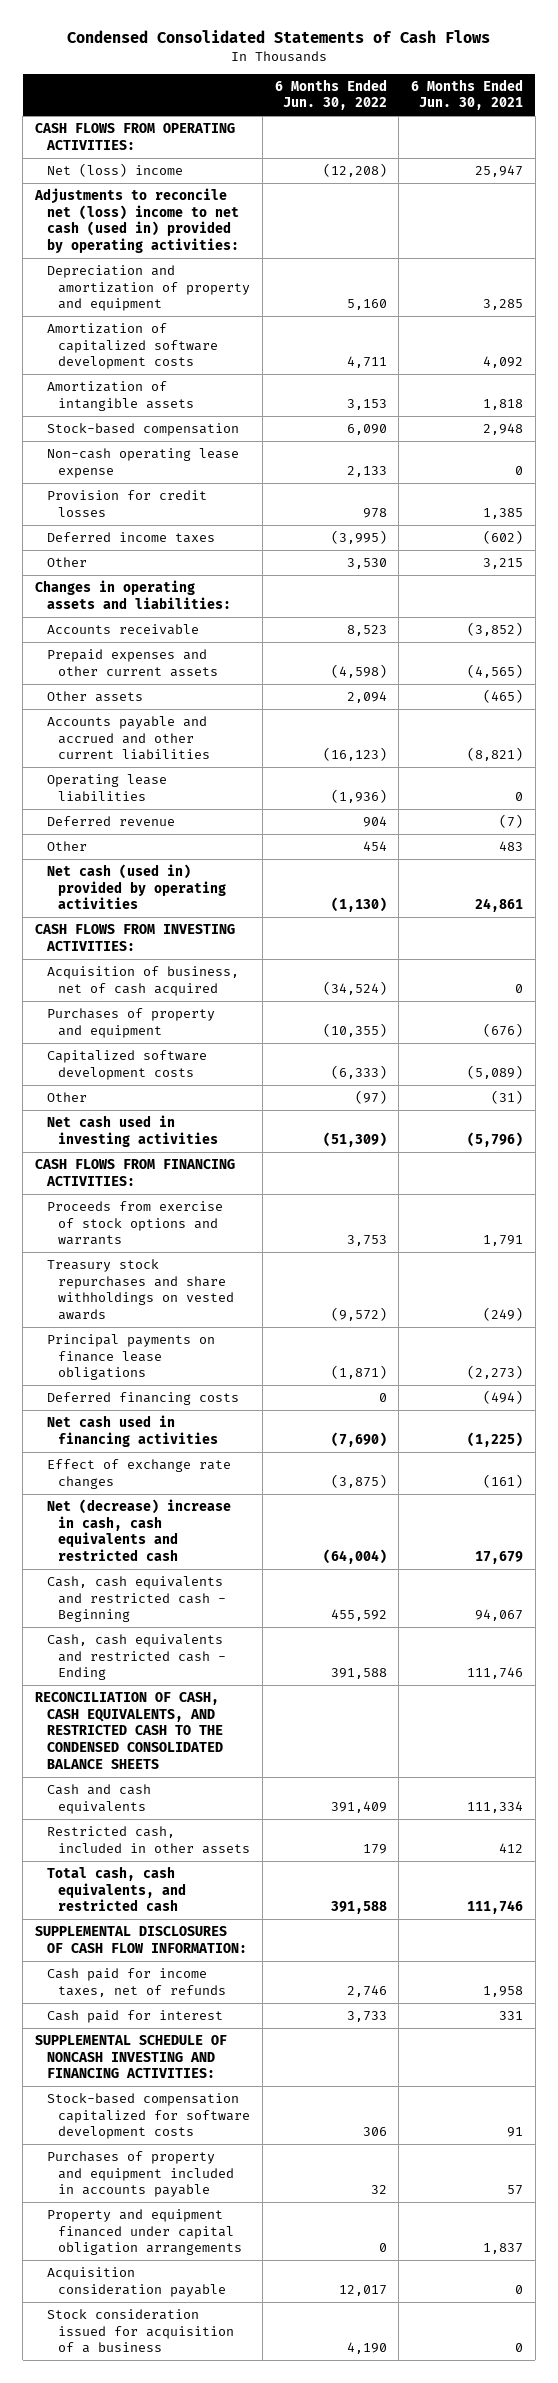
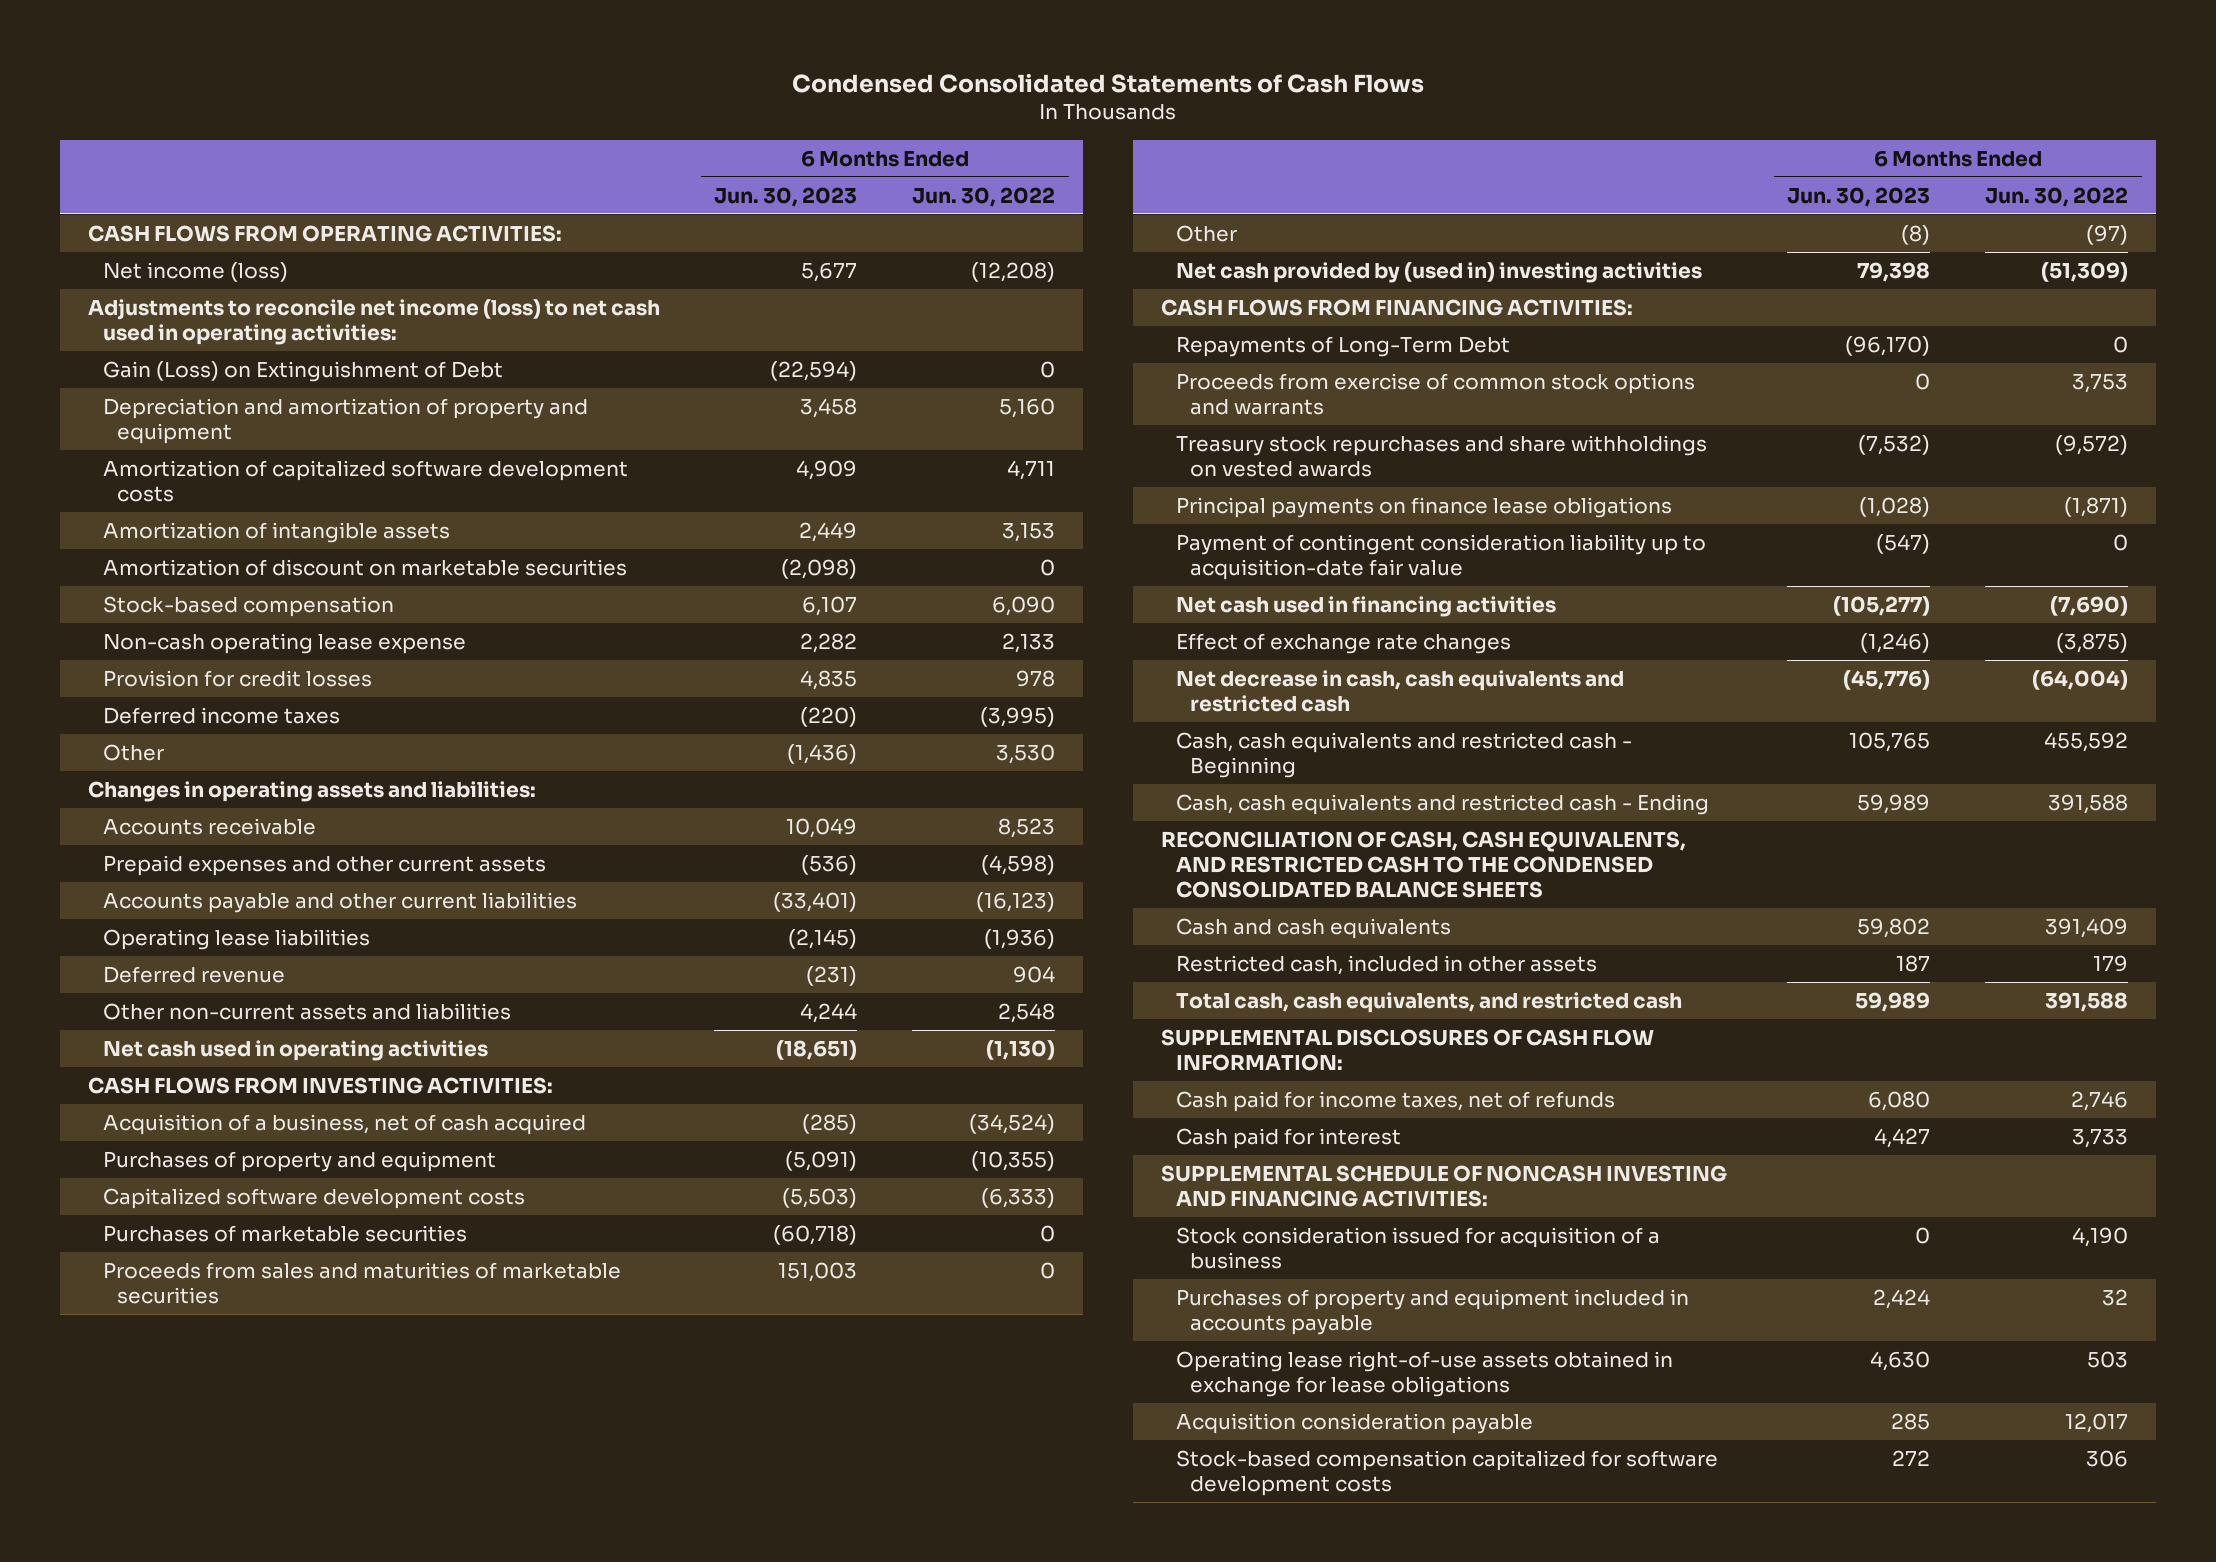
[411,78,524,111] 6 Months Ended Jun. 30, 2021 -> none
none -> [714,186,858,207] Jun. 30, 2023
[46,162,183,177] Net (loss) income -> [102,261,288,282] Net income (loss)
[34,187,239,254] Adjustments to reconcile net (loss) income to net cash (used in) provided by operating activities: -> [87,298,660,345] Adjustments to reconcile net income (loss) to net cash used in operating activities:
none -> [102,360,503,382] Gain (Loss) on Extinguishment of Debt
none -> [102,558,627,576] Amortization of discount on marketable securities
[46,690,143,702] Other assets -> none
[46,715,211,761] Accounts payable and accrued and other current liabilities -> [102,891,577,913] Accounts payable and other current liabilities
[46,840,87,851] Other -> none
none -> [102,1002,511,1020] Other non-current assets and liabilities
[46,863,227,910] Net cash (used in) provided by operating activities -> [102,1039,488,1061] Net cash used in operating activities
[46,965,239,996] Acquisition of business, net of cash acquired -> [102,1113,586,1135] Acquisition of a business, net of cash acquired
none -> [102,1224,467,1242] Purchases of marketable securities
none -> [102,1261,621,1304] Proceeds from sales and maturities of marketable securities
[46,1114,219,1147] Net cash used in investing activities -> [1175,261,1702,283] Net cash provided by (used in) investing activities
none -> [1175,335,1510,357] Repayments of Long-Term Debt
[46,1200,223,1246] Proceeds from exercise of stock options and warrants -> [1175,372,1695,415] Proceeds from exercise of common stock options and warrants
[46,1391,239,1405] Deferred financing costs -> none
none -> [1175,533,1706,580] Payment of contingent consideration liability up to acquisition-date fair value
[46,1498,231,1562] Net (decrease) increase in cash, cash equivalents and restricted cash -> [1175,669,1624,712] Net decrease in cash, cash equivalents and restricted cash
[46,2308,235,2354] Stock consideration issued for acquisition of a business -> [1175,1226,1660,1269] Stock consideration issued for acquisition of a business
[46,2208,243,2256] Property and equipment financed under capital obligation arrangements -> none
none -> [1175,1350,1673,1397] Operating lease right-of-use assets obtained in exchange for lease obligations
[46,2092,251,2140] Stock-based compensation capitalized for software development costs -> [1175,1449,1718,1496] Stock-based compensation capitalized for software development costs

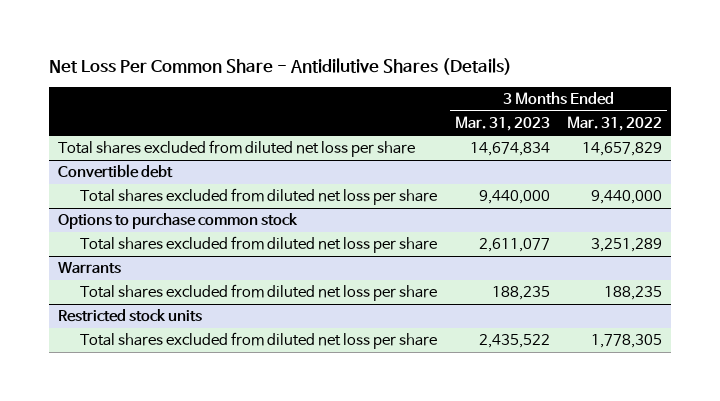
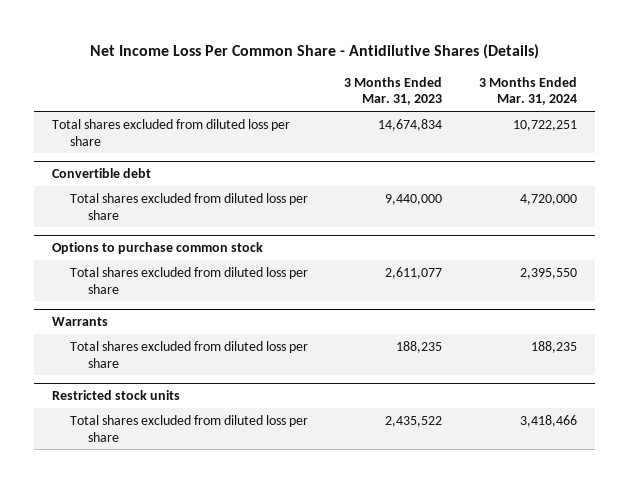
[48,57,512,75] Net Loss Per Common Share - Antidilutive Shares (Details) -> [89,44,539,60] Net Income Loss Per Common Share - Antidilutive Shares (Details)
[567,116,663,132] Mar. 31, 2022 -> none
none -> [478,76,577,106] 3 Months Ended Mar. 31, 2024
[57,140,415,158] Total shares excluded from diluted net loss per share -> [52,118,291,146] Total shares excluded from diluted loss per share
[80,188,438,206] Total shares excluded from diluted net loss per share -> [70,192,309,220] Total shares excluded from diluted loss per share
[80,236,438,254] Total shares excluded from diluted net loss per share -> [70,266,309,294] Total shares excluded from diluted loss per share
[80,284,438,302] Total shares excluded from diluted net loss per share -> [70,340,309,368] Total shares excluded from diluted loss per share
[80,332,438,350] Total shares excluded from diluted net loss per share -> [70,414,309,442] Total shares excluded from diluted loss per share

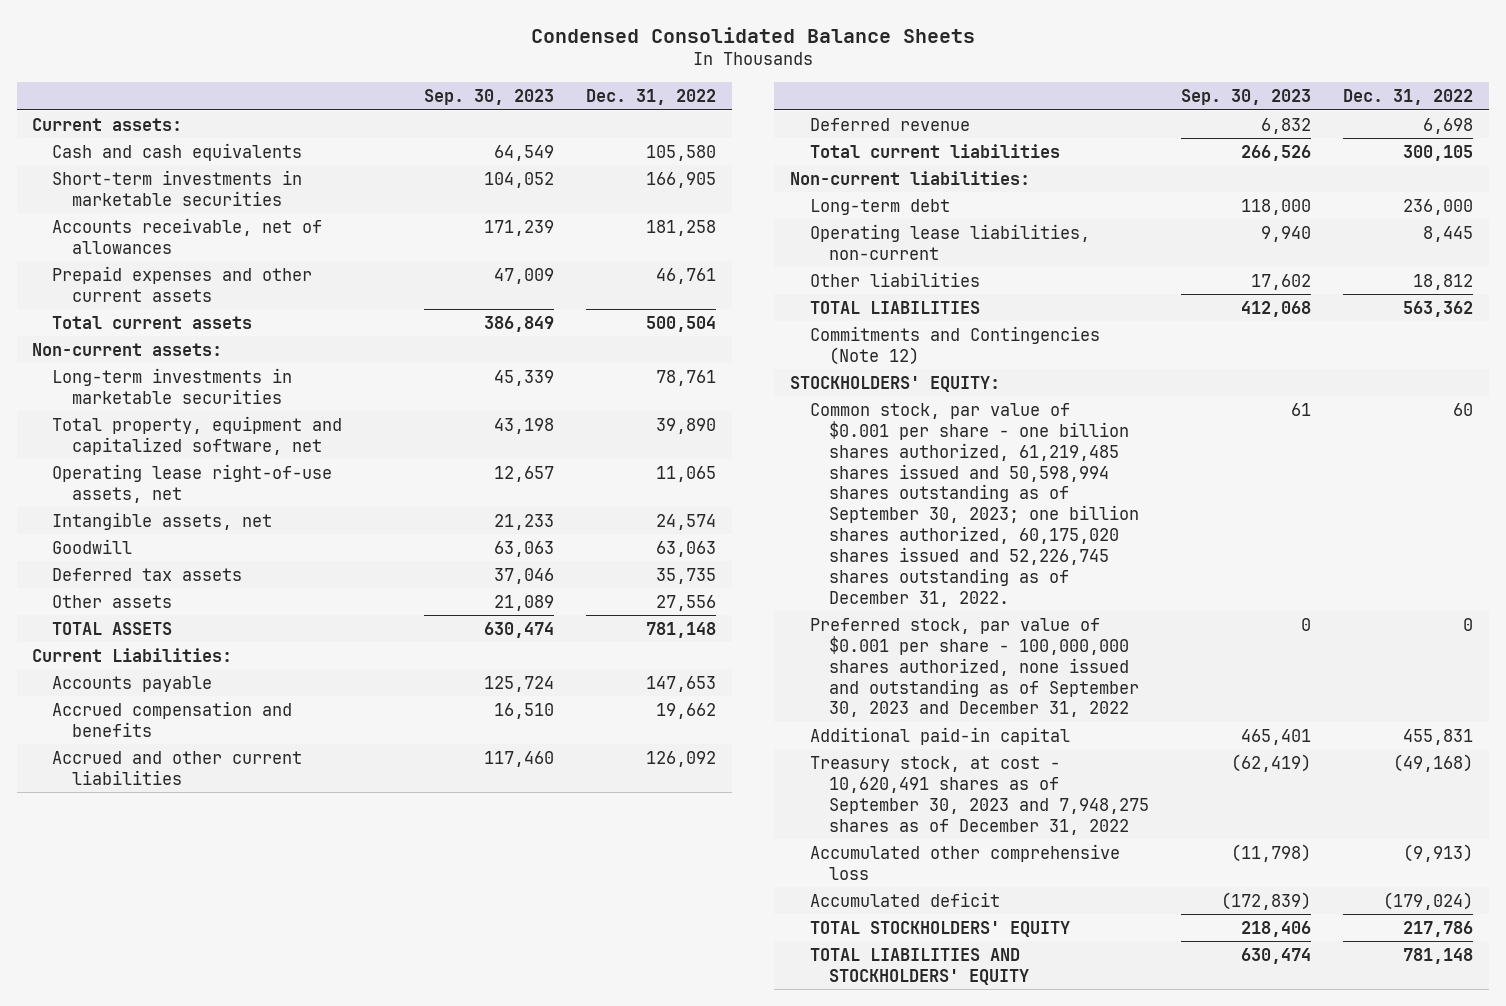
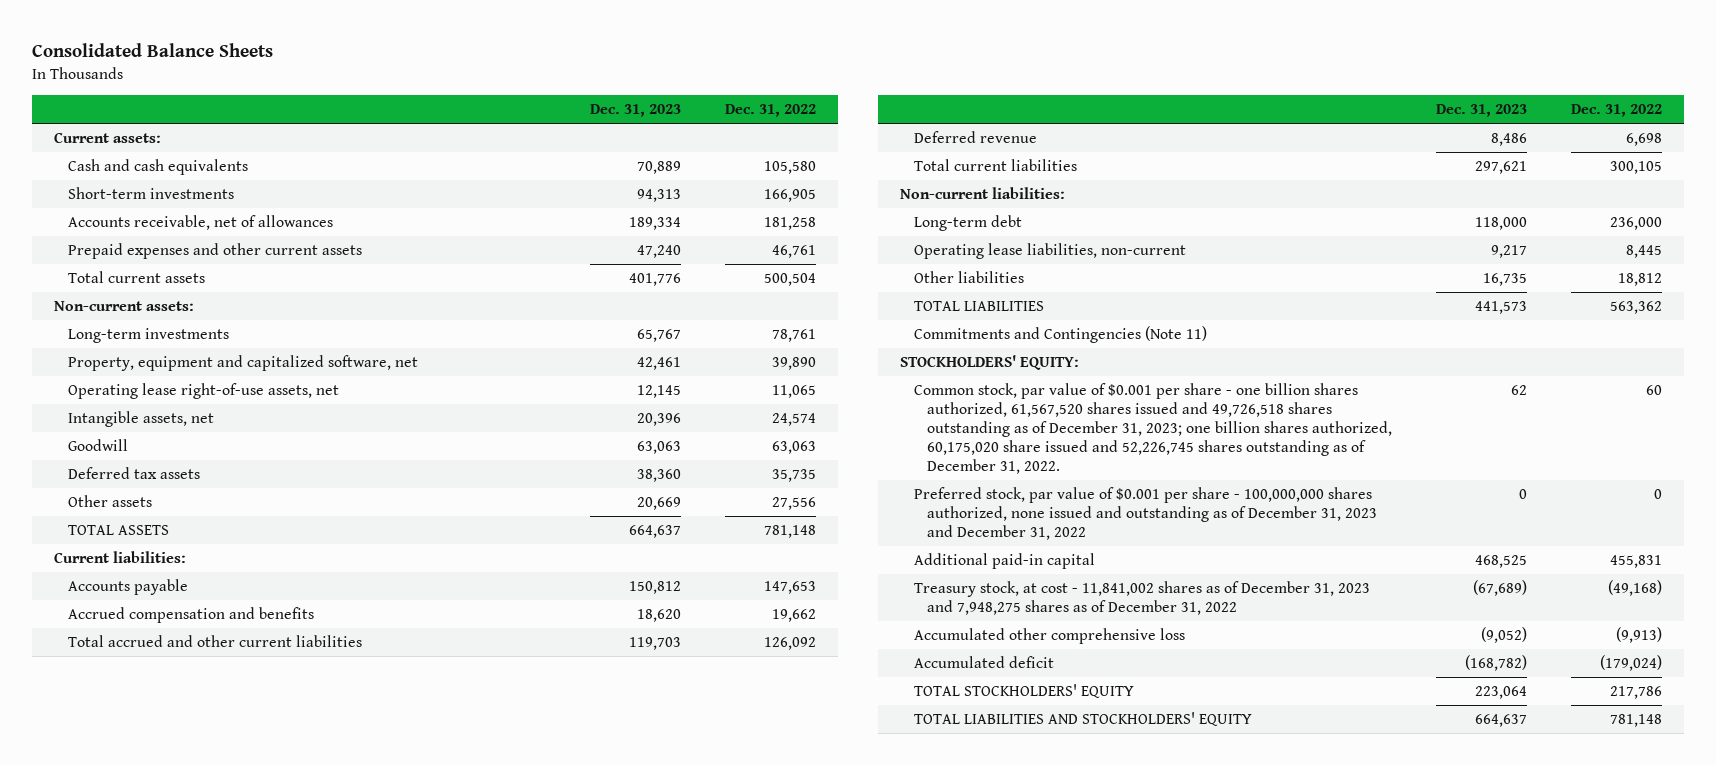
[530,26,975,43] Condensed Consolidated Balance Sheets -> [32,43,274,58] Consolidated Balance Sheets
[423,89,554,106] Sep. 30, 2023 -> none
none -> [590,103,682,117] Dec. 31, 2023
[52,169,303,206] Short-term investments in marketable securities -> [67,187,234,200] Short-term investments
[52,367,293,404] Long-term investments in marketable securities -> [67,328,229,344] Long-term investments
[52,415,343,455] Total property, equipment and capitalized software, net -> [67,355,418,372] Property, equipment and capitalized software, net
[32,647,233,662] Current Liabilities: -> [54,551,187,564] Current liabilities:
[52,750,303,785] Accrued and other current liabilities -> [67,635,362,648] Total accrued and other current liabilities
[809,325,1100,365] Commitments and Contingencies (Note 12) -> [913,326,1207,344] Commitments and Contingencies (Note 11)
[809,402,1140,607] Common stock, par value of $0.001 per share - one billion shares authorized, 61,219,485 shares issued and 50,598,994 shares outstanding as of September 30, 2023; one billion shares authorized, 60,175,020 shares issued and 52,226,745 shares outstanding as of December 31, 2022. -> [913,383,1392,475] Common stock, par value of $0.001 per share - one billion shares authorized, 61,567,520 shares issued and 49,726,518 shares outstanding as of December 31, 2023; one billion shares authorized, 60,175,020 share issued and 52,226,745 shares outstanding as of December 31, 2022.
[809,617,1140,718] Preferred stock, par value of $0.001 per share - 100,000,000 shares authorized, none issued and outstanding as of September 30, 2023 and December 31, 2022 -> [913,487,1377,541] Preferred stock, par value of $0.001 per share - 100,000,000 shares authorized, none issued and outstanding as of December 31, 2023 and December 31, 2022
[809,755,1150,835] Treasury stock, at cost - 10,620,491 shares as of September 30, 2023 and 7,948,275 shares as of December 31, 2022 -> [913,581,1370,616] Treasury stock, at cost - 11,841,002 shares as of December 31, 2023 and 7,948,275 shares as of December 31, 2022

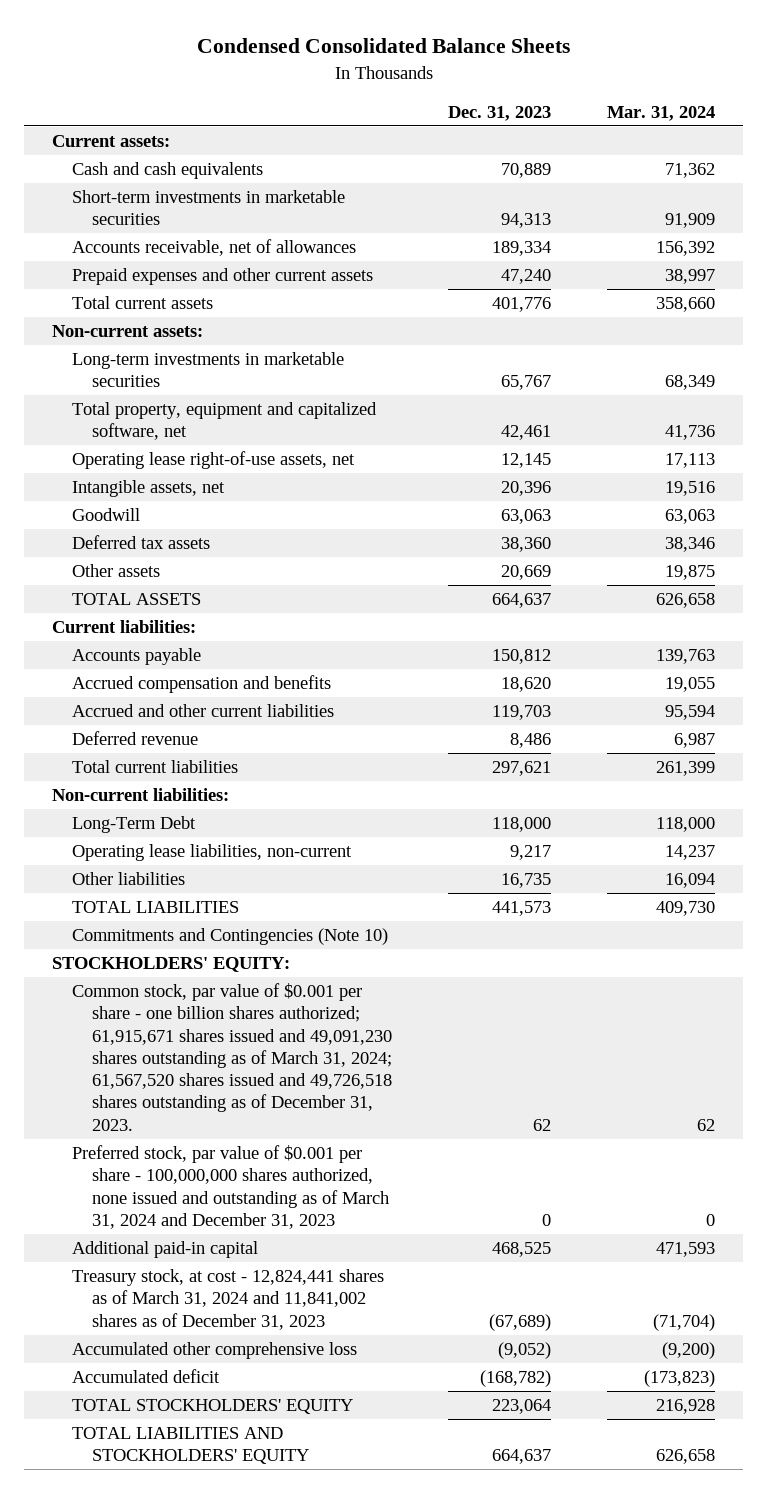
[32,43,274,58] Consolidated Balance Sheets -> [196,38,570,54] Condensed Consolidated Balance Sheets
[724,103,816,117] Dec. 31, 2022 -> none
none -> [607,105,716,121] Mar. 31, 2024
[67,187,234,200] Short-term investments -> [72,190,346,226] Short-term investments in marketable securities
[67,328,229,344] Long-term investments -> [72,352,345,388] Long-term investments in marketable securities
[67,355,418,372] Property, equipment and capitalized software, net -> [72,402,378,441] Total property, equipment and capitalized software, net
[67,635,362,648] Total accrued and other current liabilities -> [72,704,335,718] Accrued and other current liabilities
[913,215,1022,232] Long-term debt -> [72,816,197,834] Long-Term Debt
[913,326,1207,344] Commitments and Contingencies (Note 11) -> [72,928,389,946] Commitments and Contingencies (Note 10)
[913,383,1392,475] Common stock, par value of $0.001 per share - one billion shares authorized, 61,567,520 shares issued and 49,726,518 shares outstanding as of December 31, 2023; one billion shares authorized, 60,175,020 share issued and 52,226,745 shares outstanding as of December 31, 2022. -> [72,983,393,1131] Common stock, par value of $0.001 per share - one billion shares authorized; 61,915,671 shares issued and 49,091,230 shares outstanding as of March 31, 2024; 61,567,520 shares issued and 49,726,518 shares outstanding as of December 31, 2023.
[913,487,1377,541] Preferred stock, par value of $0.001 per share - 100,000,000 shares authorized, none issued and outstanding as of December 31, 2023 and December 31, 2022 -> [72,1145,390,1229] Preferred stock, par value of $0.001 per share - 100,000,000 shares authorized, none issued and outstanding as of March 31, 2024 and December 31, 2023
[913,581,1370,616] Treasury stock, at cost - 11,841,002 shares as of December 31, 2023 and 7,948,275 shares as of December 31, 2022 -> [72,1269,385,1330] Treasury stock, at cost - 12,824,441 shares as of March 31, 2024 and 11,841,002 shares as of December 31, 2023

